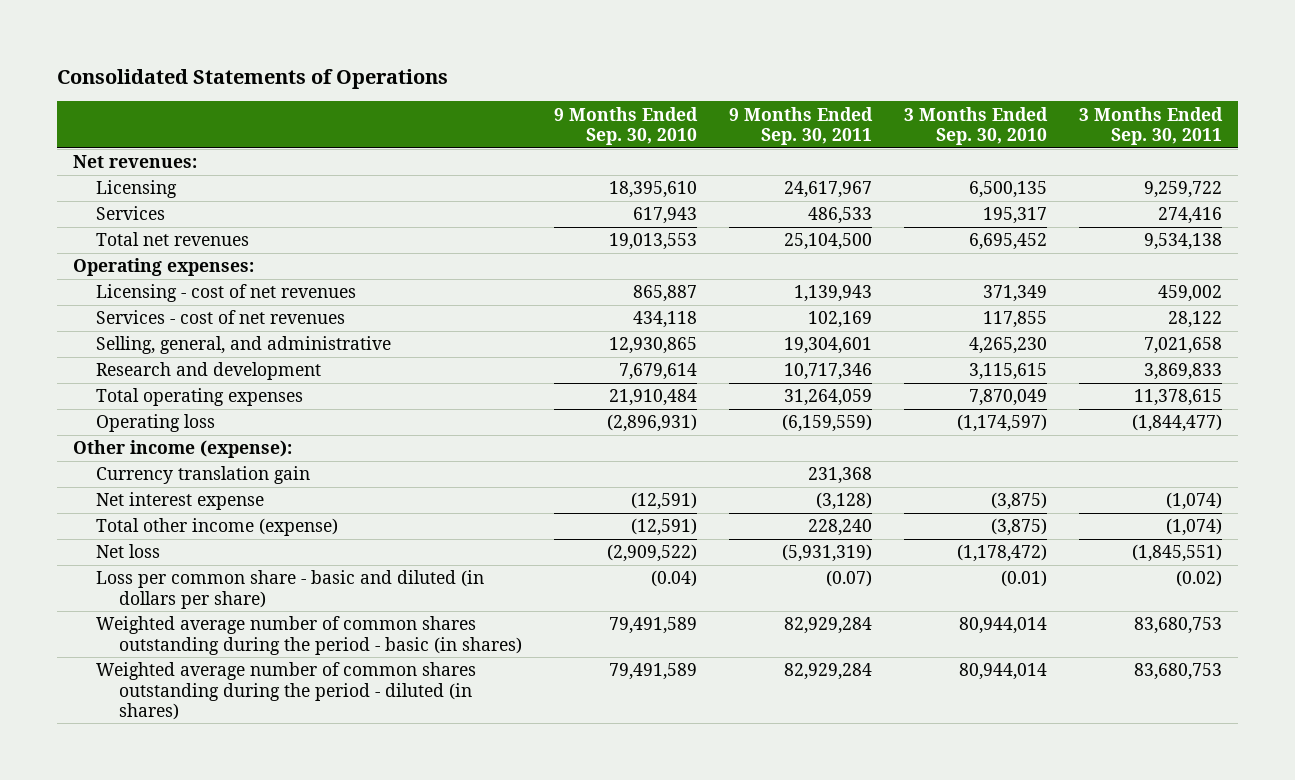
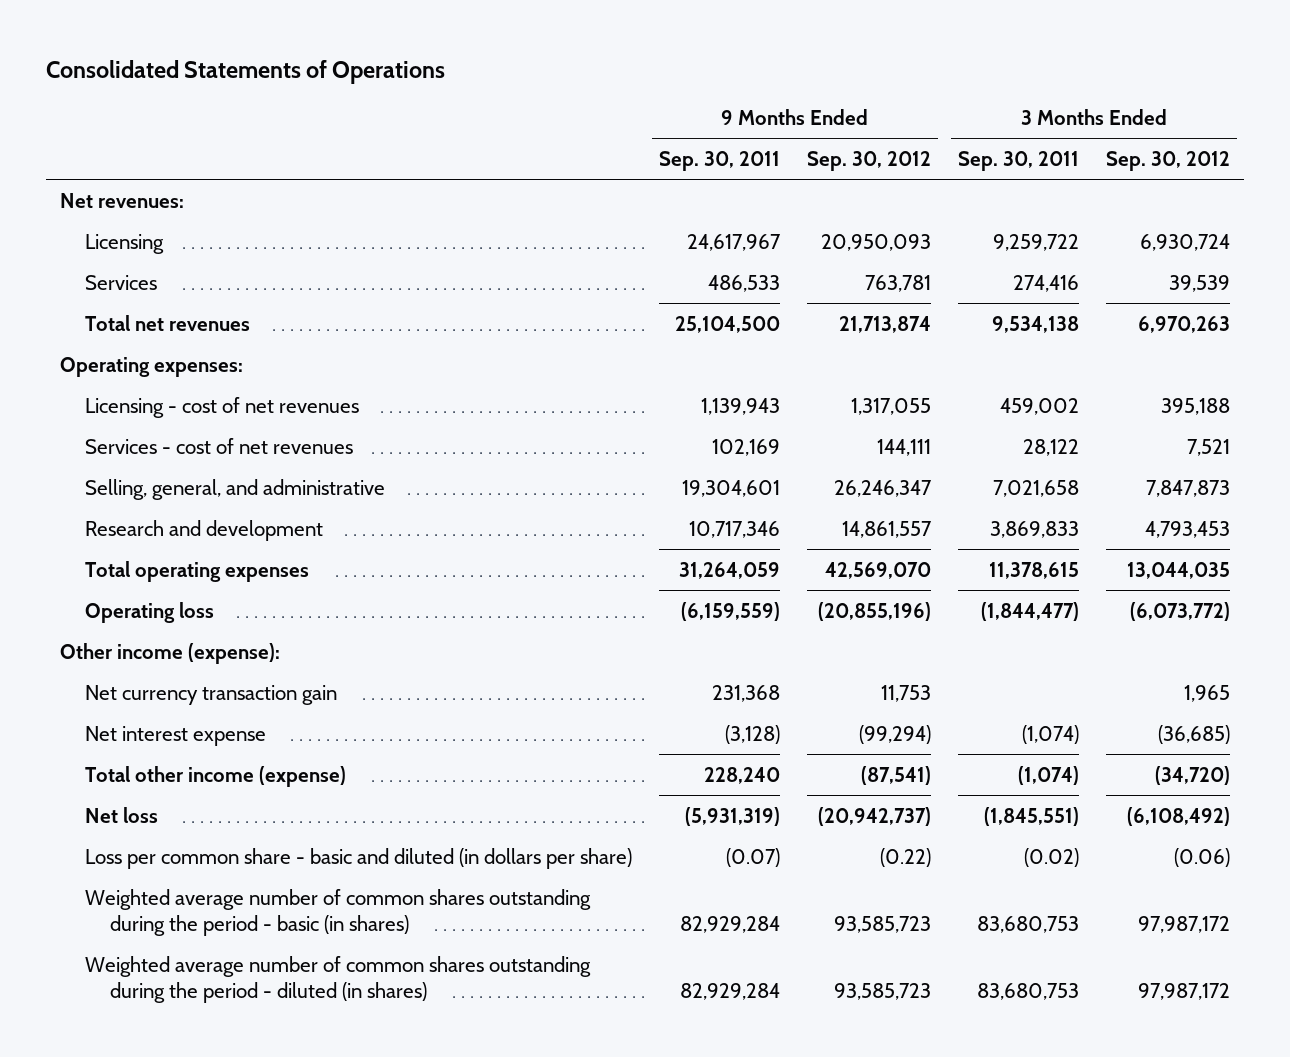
[553,106,698,145] 9 Months Ended Sep. 30, 2010 -> none
[904,106,1049,145] 3 Months Ended Sep. 30, 2010 -> none
none -> [806,151,931,172] Sep. 30, 2012
none -> [1106,151,1231,172] Sep. 30, 2012
[95,466,310,485] Currency translation gain -> [84,684,337,705] Net currency transaction gain

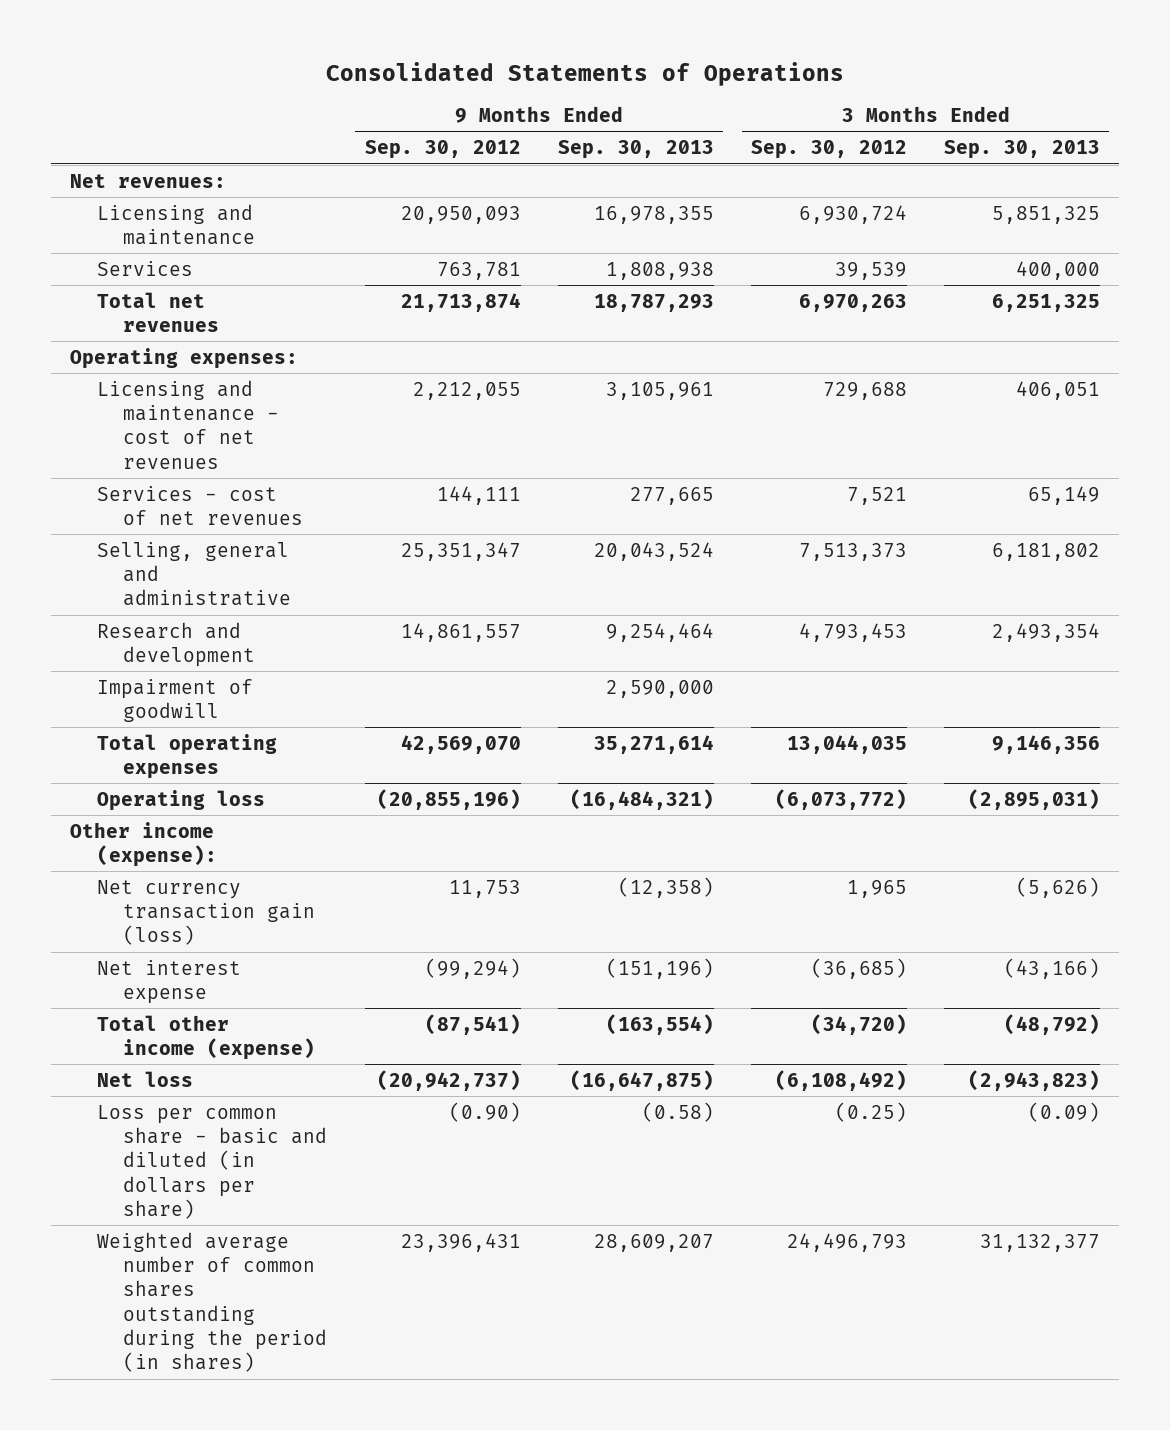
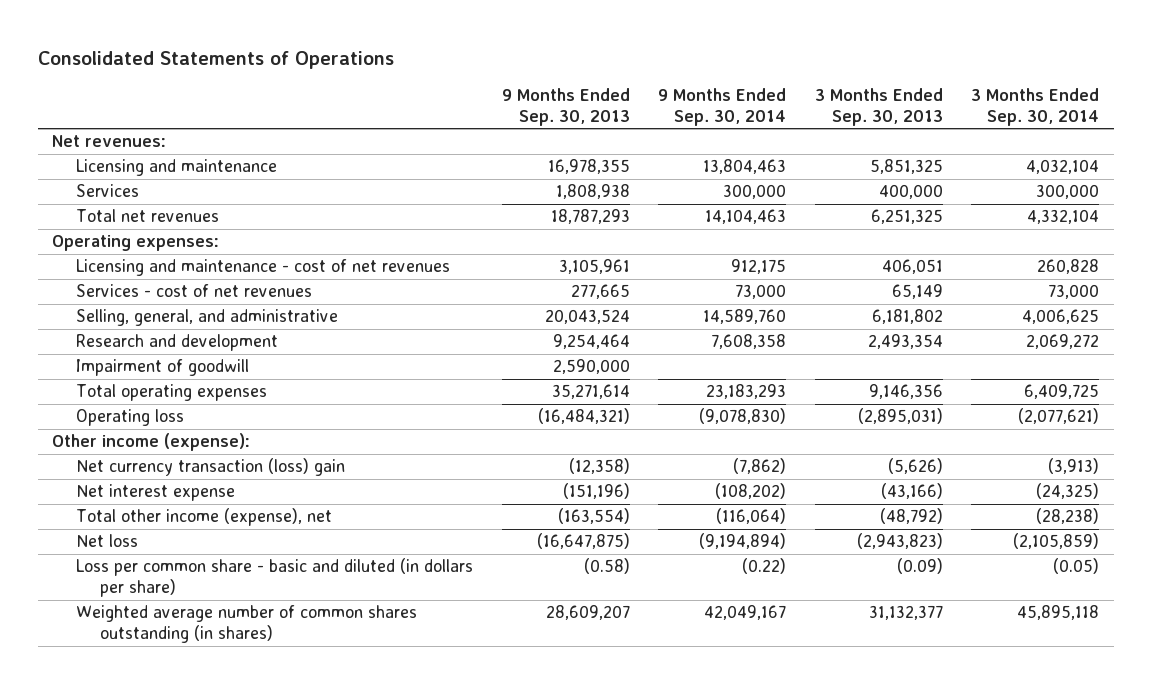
[364,140,521,160] Sep. 30, 2012 -> none
[750,140,907,160] Sep. 30, 2012 -> none
none -> [658,87,787,126] 9 Months Ended Sep. 30, 2014
none -> [971,87,1100,126] 3 Months Ended Sep. 30, 2014
[96,541,292,607] Selling, general and administrative -> [76,309,339,327] Selling, general, and administrative
[96,879,316,946] Net currency transaction gain (loss) -> [76,458,346,477] Net currency transaction (loss) gain
[96,1014,316,1060] Total other income (expense) -> [76,508,333,527] Total other income (expense), net
[96,1231,328,1373] Weighted average number of common shares outstanding during the period (in shares) -> [76,605,418,644] Weighted average number of common shares outstanding (in shares)

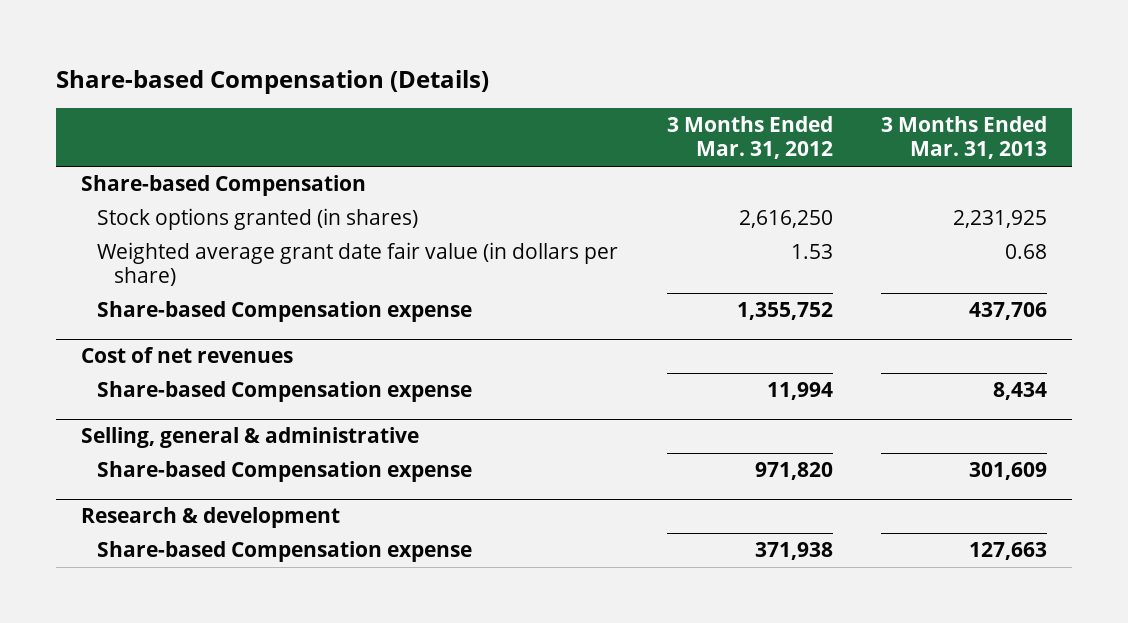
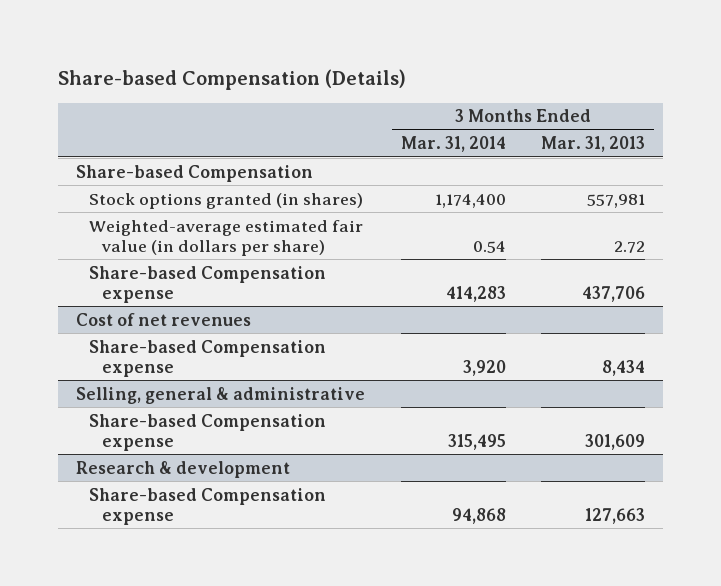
[666,116,833,160] 3 Months Ended Mar. 31, 2012 -> none
none -> [400,136,506,153] Mar. 31, 2014
[953,210,1048,229] 2,231,925 -> [587,193,646,208] 557,981
[97,242,619,287] Weighted average grant date fair value (in dollars per share) -> [88,219,363,256] Weighted-average estimated fair value (in dollars per share)
[1005,244,1048,260] 0.68 -> [614,240,646,253] 2.72

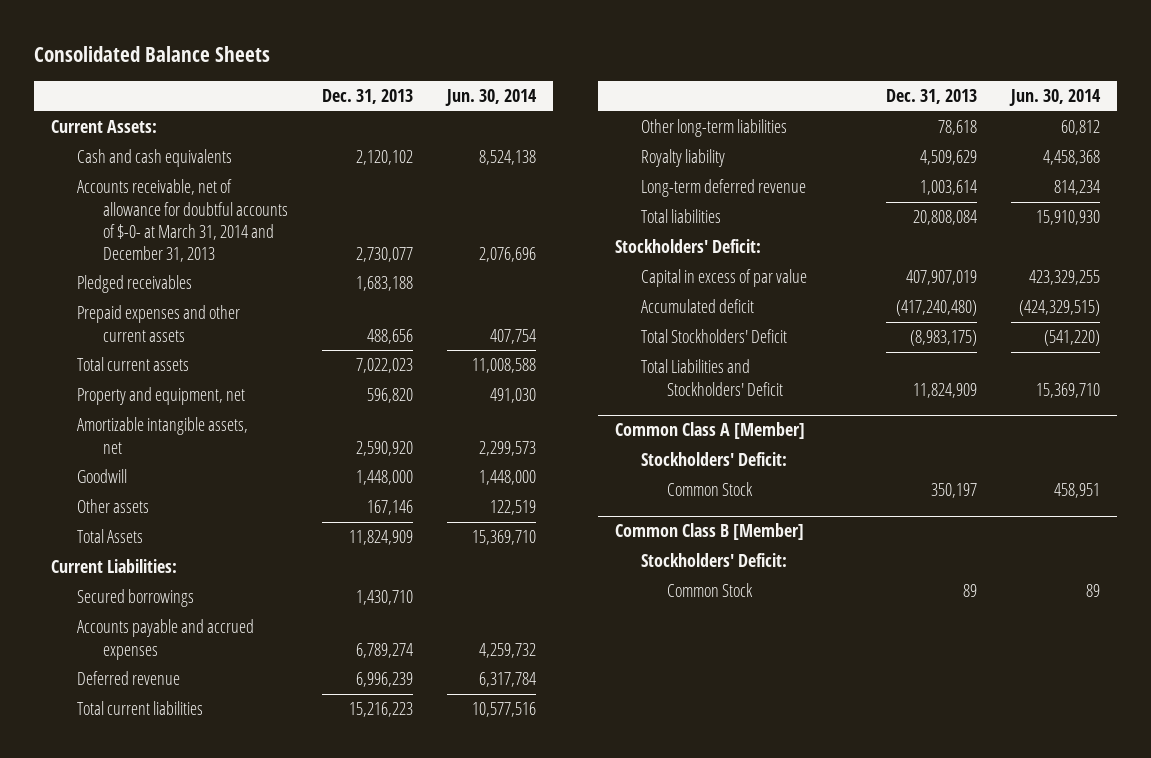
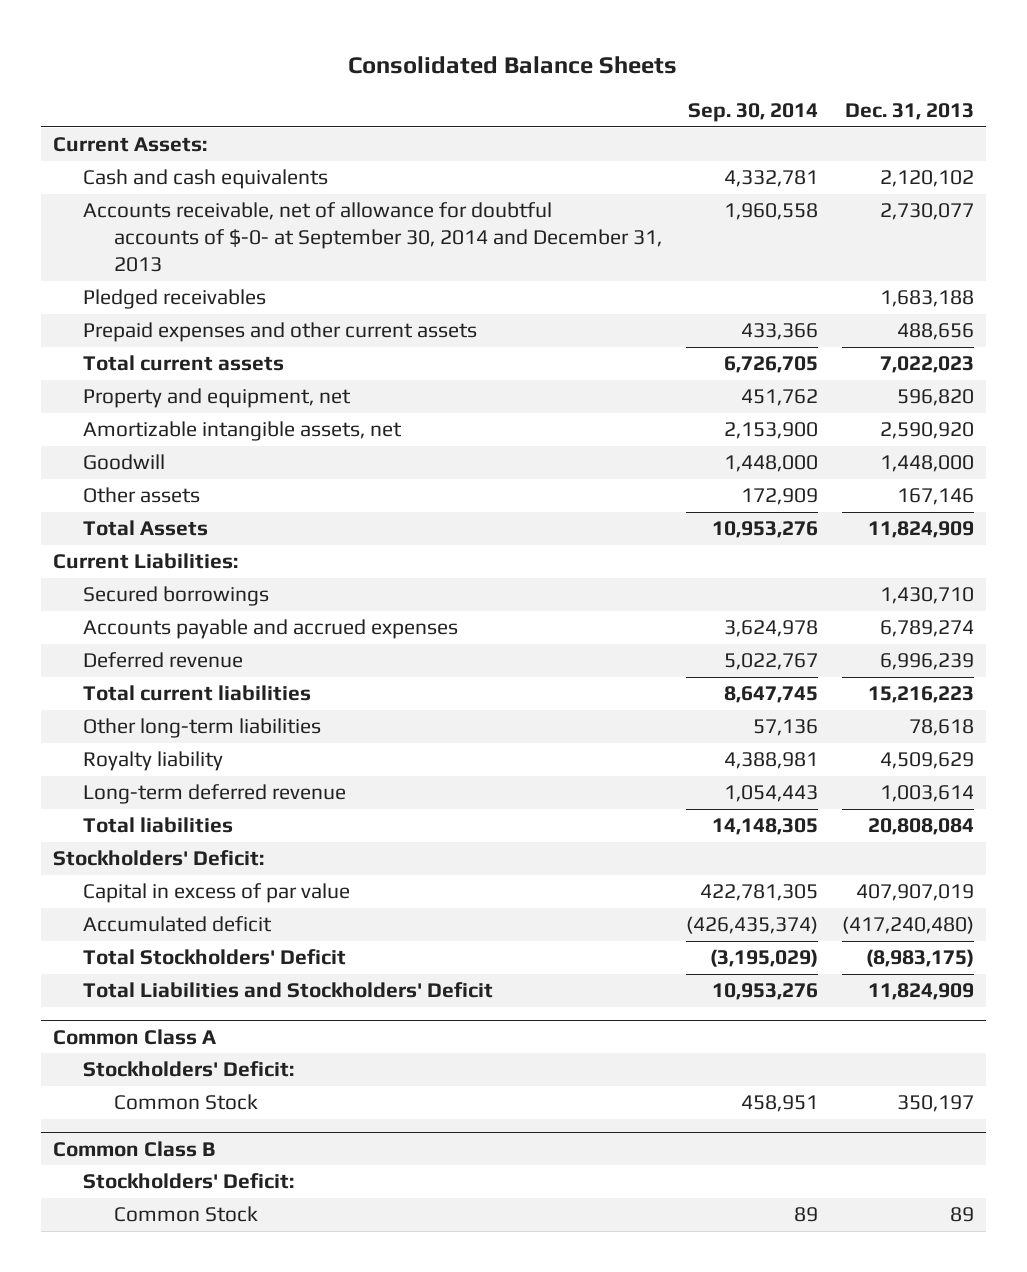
[445,88,538,106] Jun. 30, 2014 -> none
none -> [687,103,818,123] Sep. 30, 2014
[77,179,289,262] Accounts receivable, net of allowance for doubtful accounts of $-0- at March 31, 2014 and December 31, 2013 -> [83,202,662,273] Accounts receivable, net of allowance for doubtful accounts of $-0- at September 30, 2014 and December 31, 2013
[615,422,806,440] Common Class A [Member] -> [52,1028,216,1045] Common Class A
[615,523,805,541] Common Class B [Member] -> [52,1140,215,1157] Common Class B

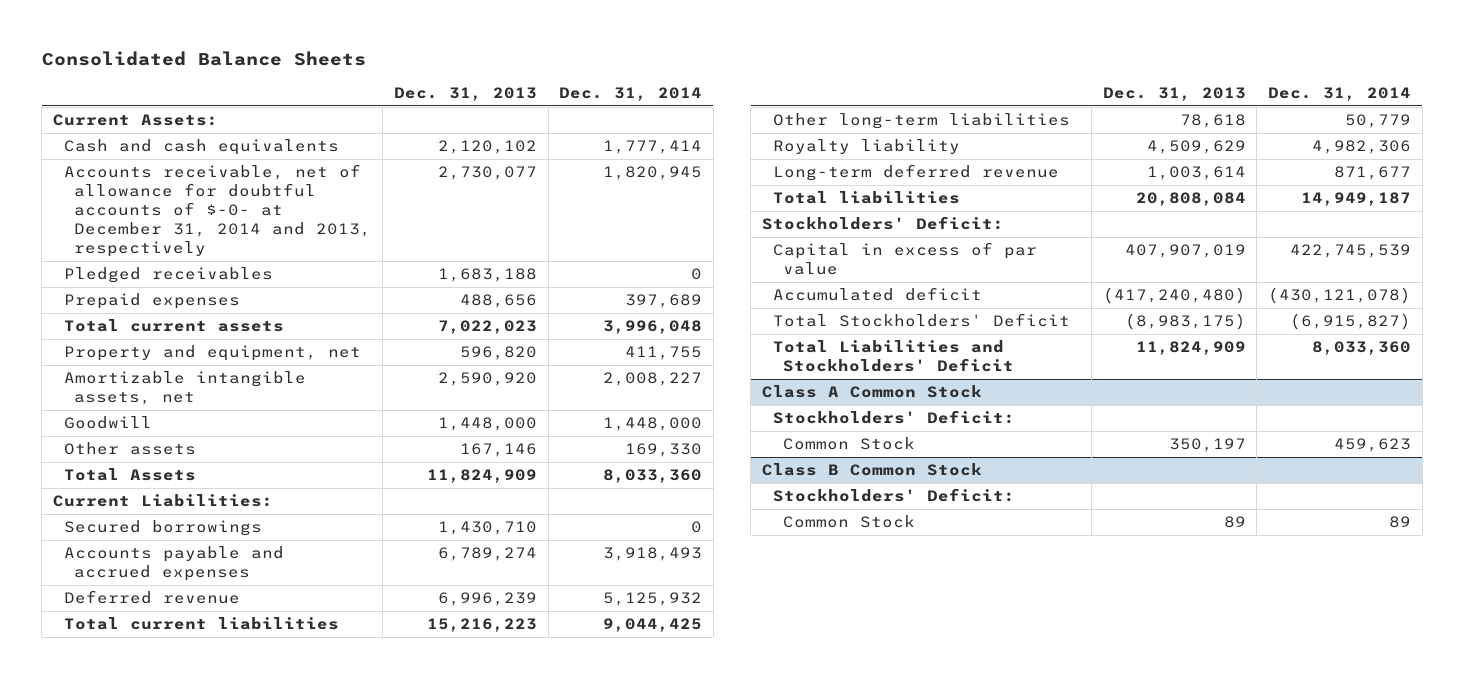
[687,103,818,123] Sep. 30, 2014 -> none
none -> [559,86,703,101] Dec. 31, 2014
[83,202,662,273] Accounts receivable, net of allowance for doubtful accounts of $-0- at September 30, 2014 and December 31, 2013 -> [63,164,372,258] Accounts receivable, net of allowance for doubtful accounts of $-0- at December 31, 2014 and 2013, respectively
[83,322,478,343] Prepaid expenses and other current assets -> [63,293,240,310] Prepaid expenses
[52,1028,216,1045] Common Class A -> [761,385,982,399] Class A Common Stock
[52,1140,215,1157] Common Class B -> [761,463,982,477] Class B Common Stock

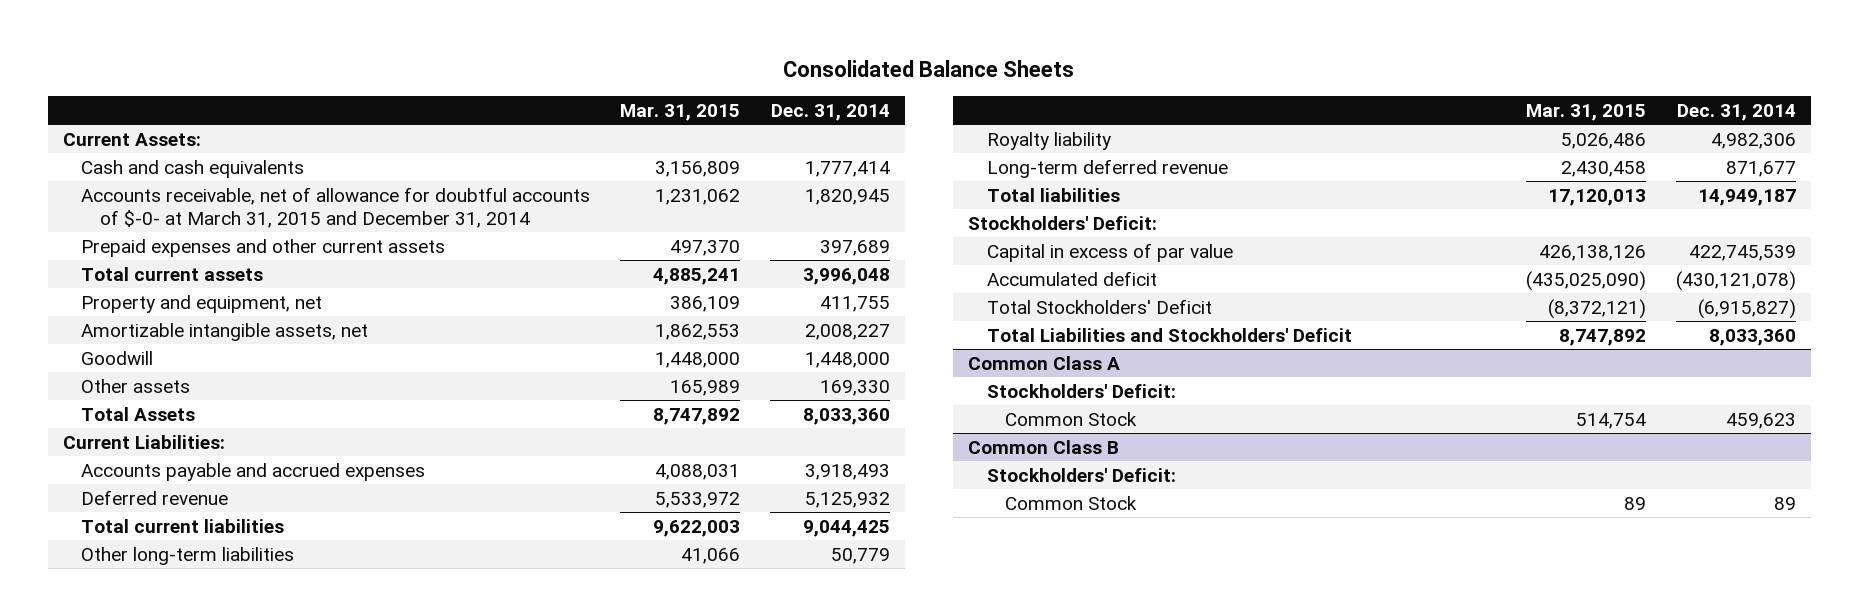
[393,86,537,101] Dec. 31, 2013 -> none
none -> [620,103,741,121] Mar. 31, 2015
[63,267,273,284] Pledged receivables -> none
[63,164,372,258] Accounts receivable, net of allowance for doubtful accounts of $-0- at December 31, 2014 and 2013, respectively -> [81,186,591,228] Accounts receivable, net of allowance for doubtful accounts of $-0- at March 31, 2015 and December 31, 2014
[63,293,240,310] Prepaid expenses -> [81,238,446,257] Prepaid expenses and other current assets
[63,520,262,537] Secured borrowings -> none
[761,385,982,399] Class A Common Stock -> [968,355,1121,370] Common Class A
[761,463,982,477] Class B Common Stock -> [968,439,1120,454] Common Class B

